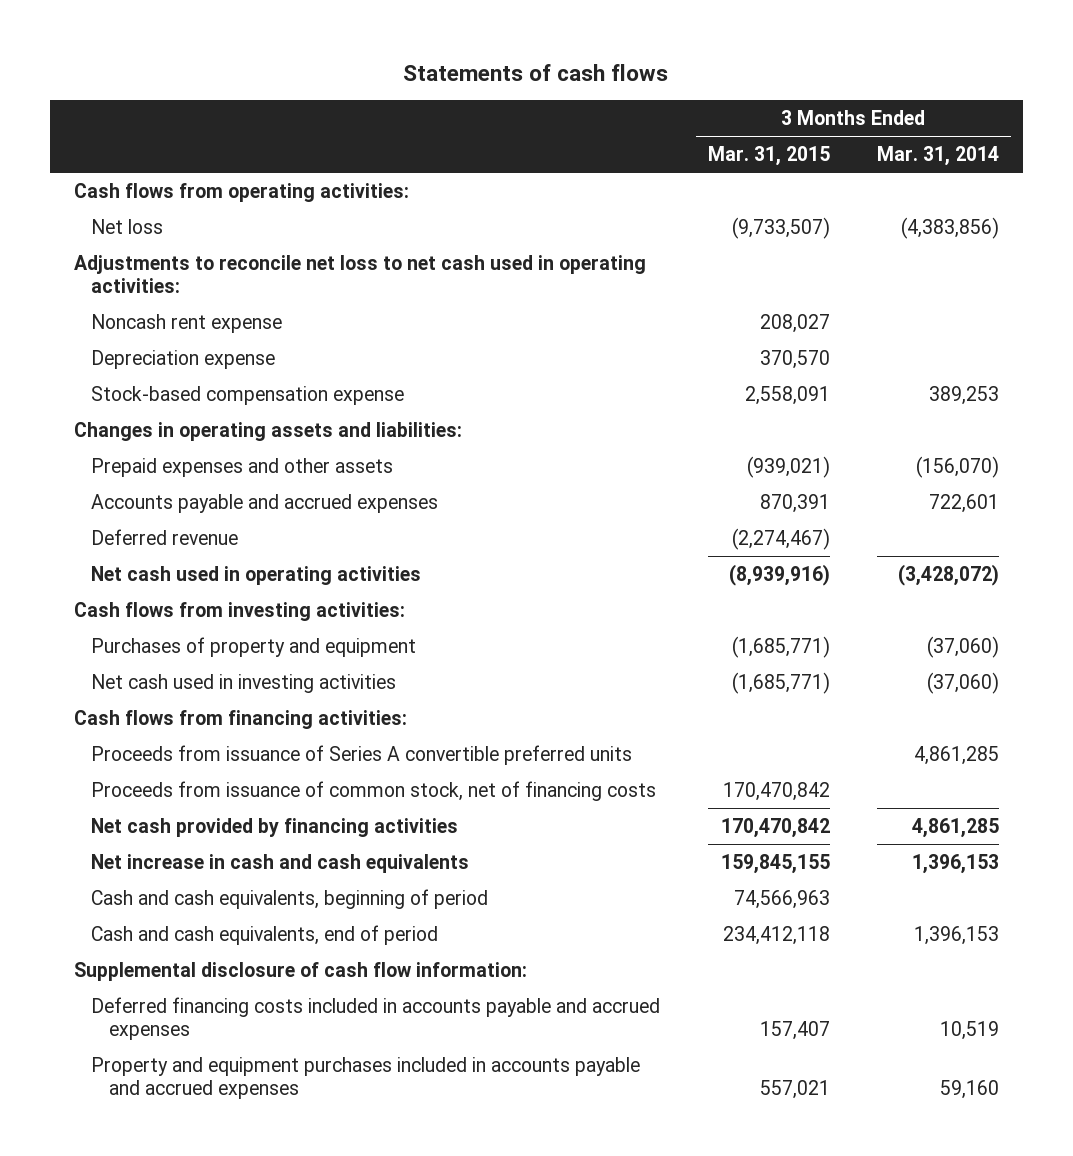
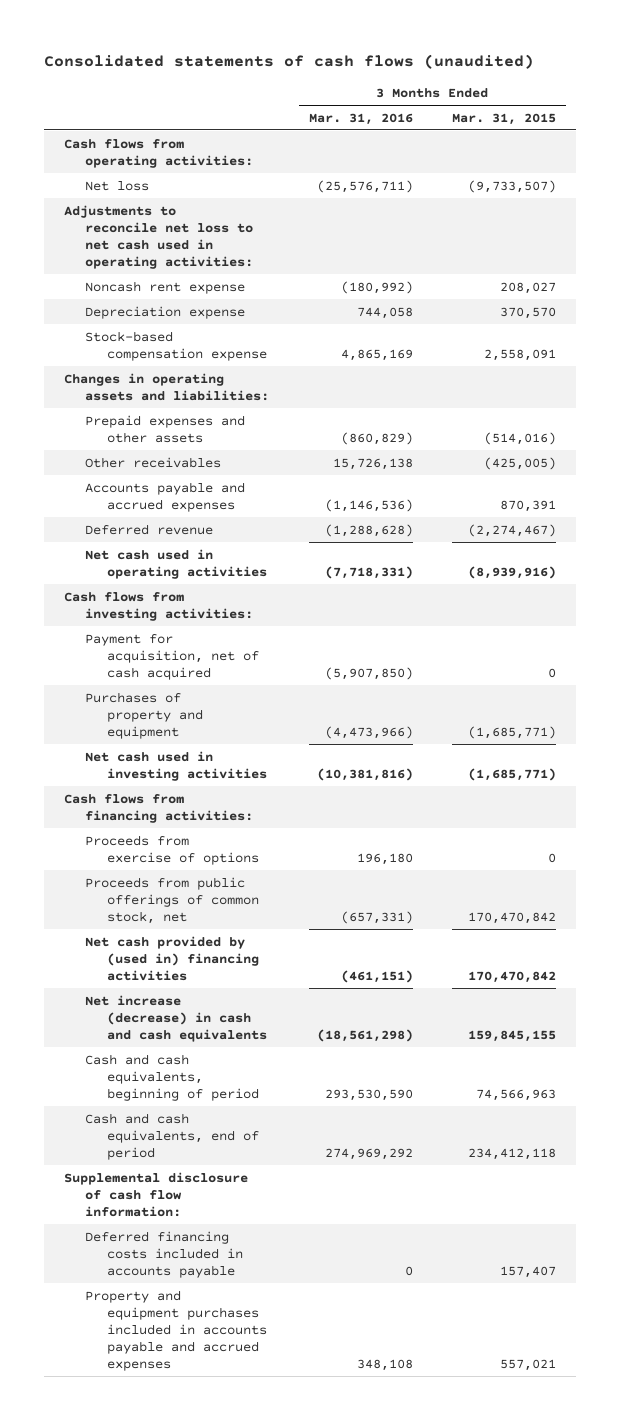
[403,63,669,81] Statements of cash flows -> [44,54,535,70] Consolidated statements of cash flows (unaudited)
[877,146,1000,167] Mar. 31, 2014 -> none
none -> [308,112,413,125] Mar. 31, 2016
[746,455,830,478] (939,021) -> [484,431,557,445] (514,016)
none -> [85,456,222,468] Other receivables
none -> [85,633,259,680] Payment for acquisition, net of cash acquired
[91,744,633,765] Proceeds from issuance of Series A convertible preferred units -> none
none -> [85,834,259,865] Proceeds from exercise of options
[91,780,657,801] Proceeds from issuance of common stock, net of financing costs -> [85,876,259,924] Proceeds from public offerings of common stock, net
[91,817,459,837] Net cash provided by financing activities -> [85,935,259,981] Net cash provided by (used in) financing activities
[91,853,470,873] Net increase in cash and cash equivalents -> [85,994,267,1042] Net increase (decrease) in cash and cash equivalents
[91,996,661,1040] Deferred financing costs included in accounts payable and accrued expenses -> [85,1230,243,1278] Deferred financing costs included in accounts payable

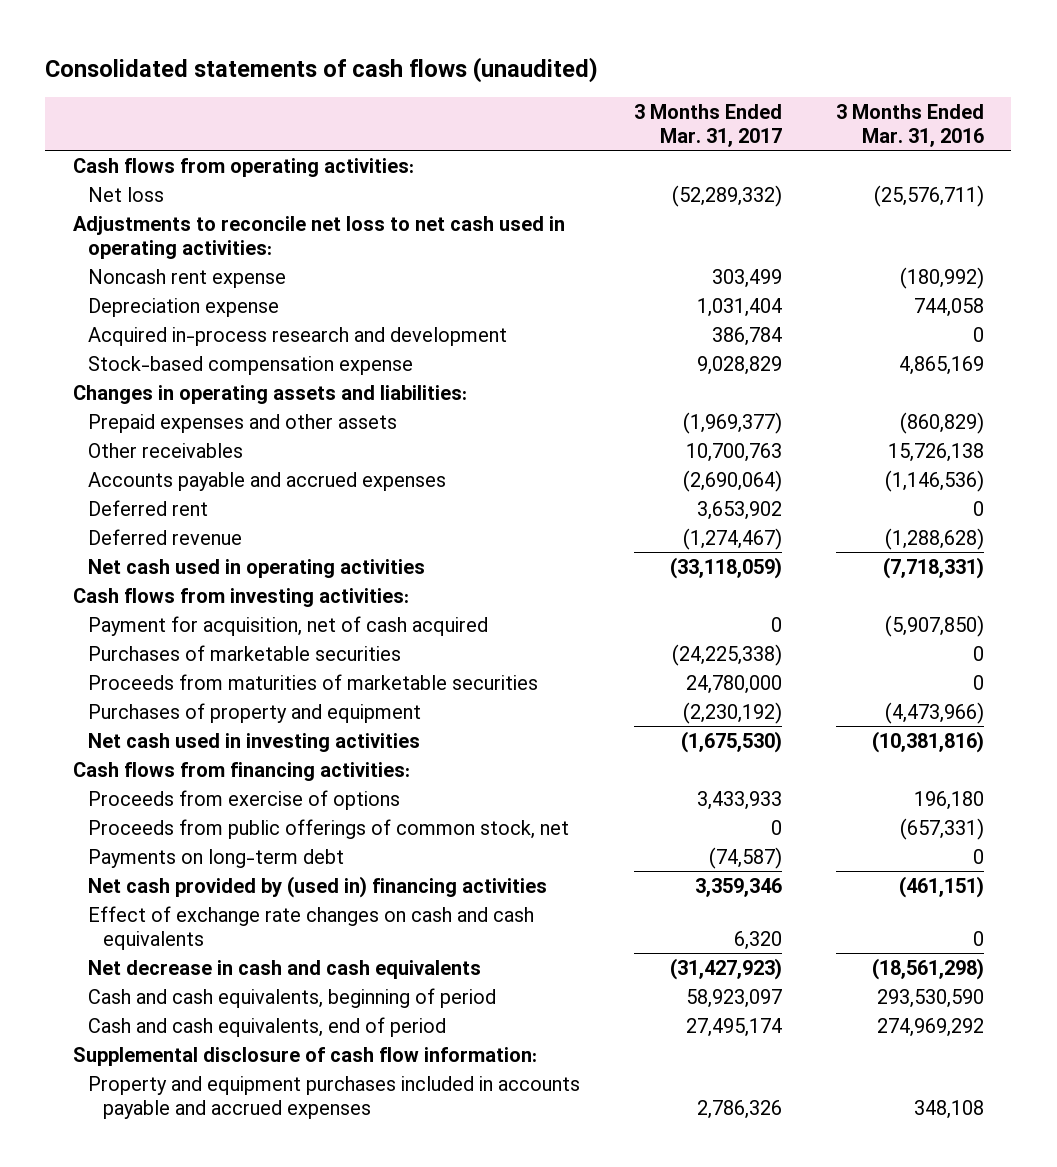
[452,112,557,125] Mar. 31, 2015 -> none
none -> [633,103,782,147] 3 Months Ended Mar. 31, 2017
none -> [87,326,507,346] Acquired in-process research and development
none -> [87,499,208,516] Deferred rent
none -> [87,644,401,661] Purchases of marketable securities
none -> [87,673,538,690] Proceeds from maturities of marketable securities
none -> [87,848,344,868] Payments on long-term debt
none -> [87,905,534,950] Effect of exchange rate changes on cash and cash equivalents
[85,994,267,1042] Net increase (decrease) in cash and cash equivalents -> [87,959,481,979] Net decrease in cash and cash equivalents
[85,1230,243,1278] Deferred financing costs included in accounts payable -> none

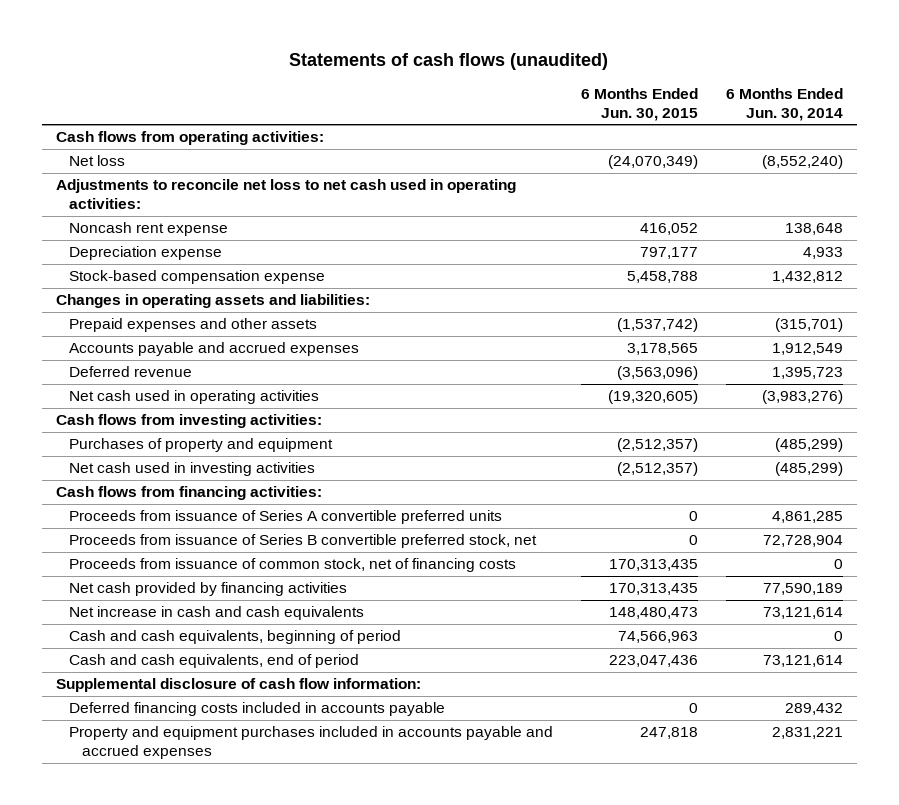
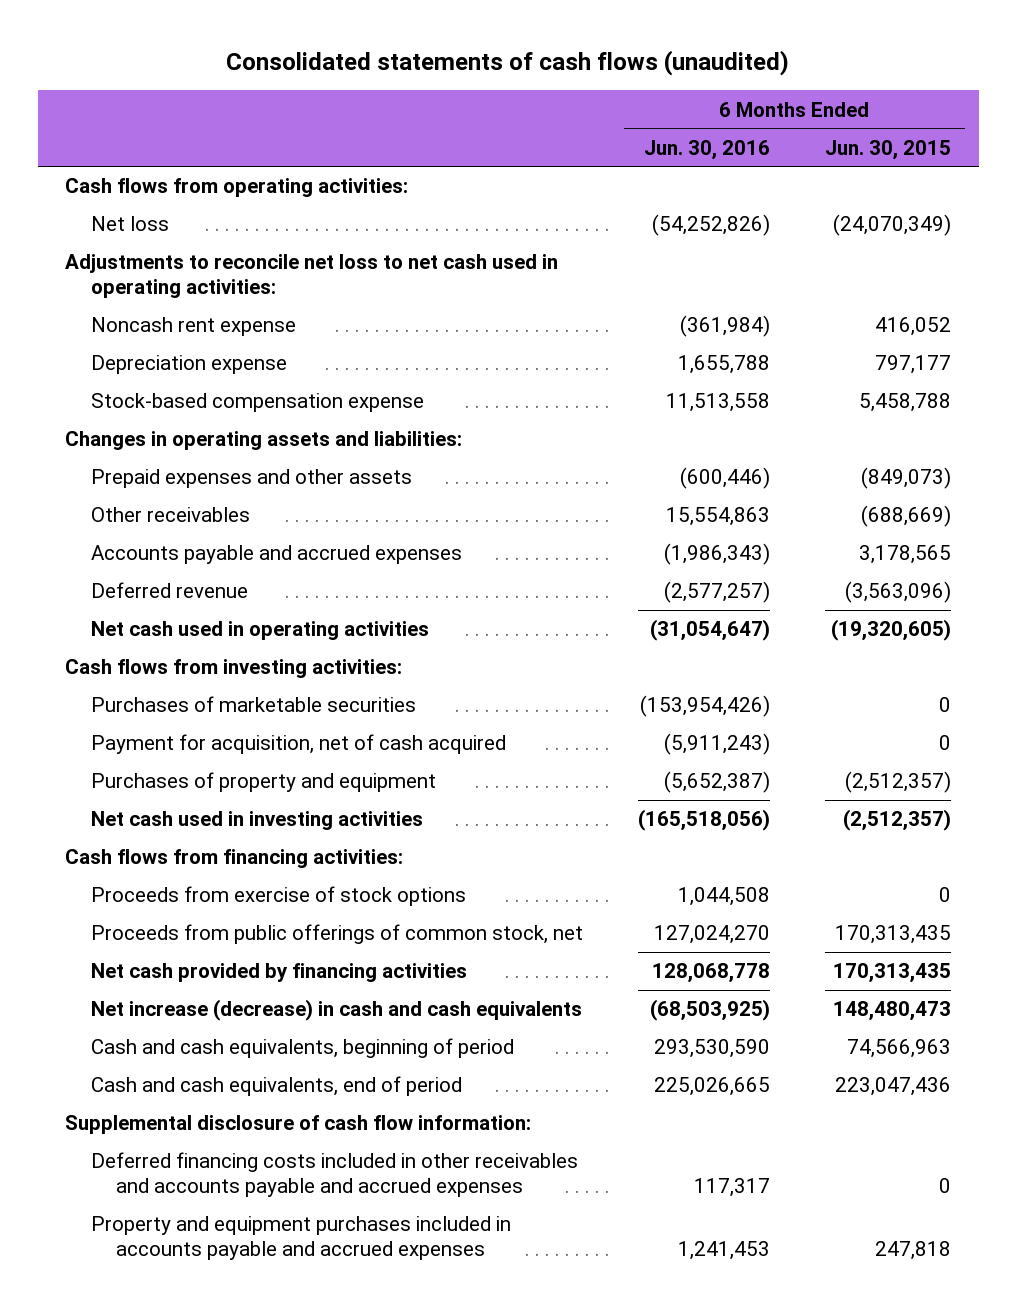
[289,52,609,70] Statements of cash flows (unaudited) -> [226,49,790,76] Consolidated statements of cash flows (unaudited)
[725,87,843,121] 6 Months Ended Jun. 30, 2014 -> none
none -> [643,139,770,160] Jun. 30, 2016
[616,318,698,333] (1,537,742) -> [860,467,951,490] (849,073)
none -> [90,507,250,523] Other receivables
none -> [90,696,416,713] Purchases of marketable securities
none -> [90,734,506,755] Payment for acquisition, net of cash acquired
[69,510,503,525] Proceeds from issuance of Series A convertible preferred units -> none
[69,534,538,549] Proceeds from issuance of Series B convertible preferred stock, net -> none
none -> [90,886,466,907] Proceeds from exercise of stock options
[69,558,517,573] Proceeds from issuance of common stock, net of financing costs -> [90,924,583,945] Proceeds from public offerings of common stock, net
[69,606,365,621] Net increase in cash and cash equivalents -> [90,999,582,1022] Net increase (decrease) in cash and cash equivalents
[69,702,446,717] Deferred financing costs included in accounts payable -> [90,1152,578,1197] Deferred financing costs included in other receivables and accounts payable and accrued expenses

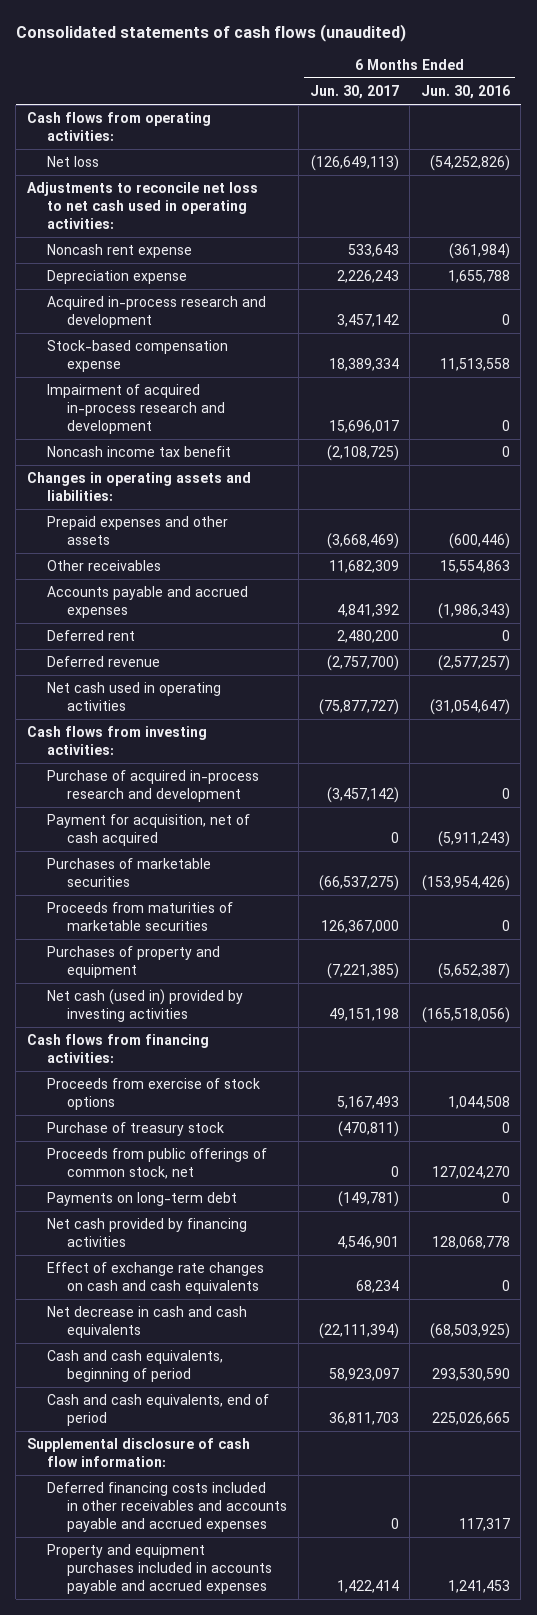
[824,139,951,160] Jun. 30, 2015 -> none
none -> [309,84,399,99] Jun. 30, 2017
none -> [47,296,267,329] Acquired in-process research and development
none -> [47,384,226,435] Impairment of acquired in-process research and development
none -> [47,446,232,458] Noncash income tax benefit
none -> [47,630,136,642] Deferred rent
none -> [47,770,260,803] Purchase of acquired in-process research and development
[90,696,416,713] Purchases of marketable securities -> [47,858,212,888] Purchases of marketable securities
none -> [47,902,234,932] Proceeds from maturities of marketable securities
[90,811,423,831] Net cash used in investing activities -> [47,989,244,1023] Net cash (used in) provided by investing activities
none -> [47,1122,225,1137] Purchase of treasury stock
none -> [47,1192,238,1207] Payments on long-term debt
none -> [47,1262,265,1295] Effect of exchange rate changes on cash and cash equivalents
[90,999,582,1022] Net increase (decrease) in cash and cash equivalents -> [47,1306,248,1339] Net decrease in cash and cash equivalents

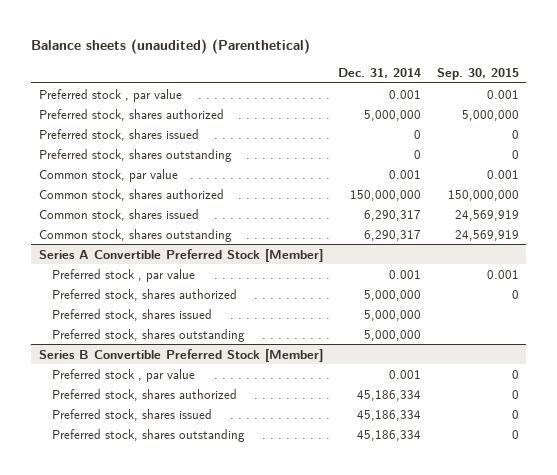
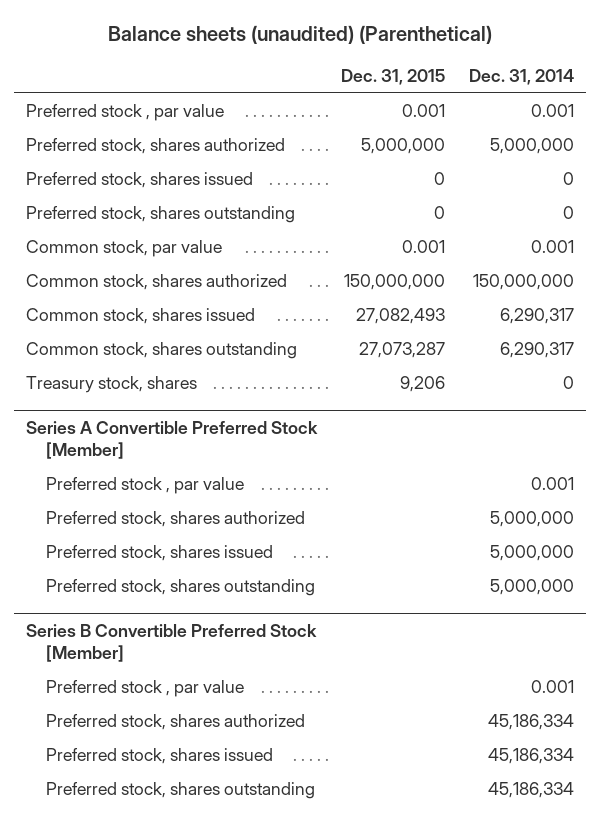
[436,67,519,80] Sep. 30, 2015 -> none
none -> [341,68,446,85] Dec. 31, 2015
none -> [26,376,198,394] Treasury stock, shares

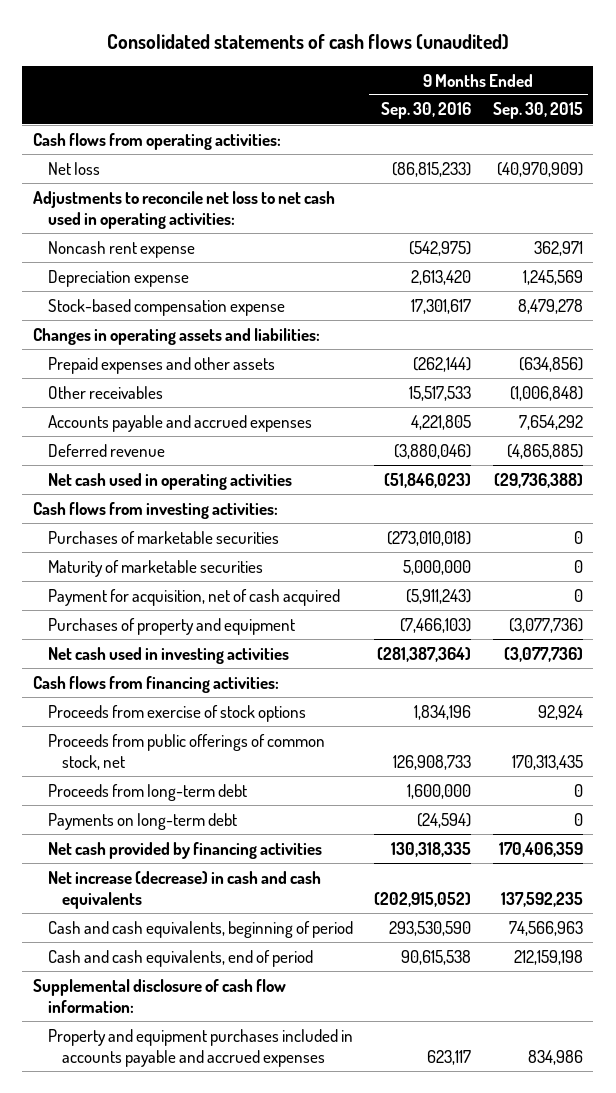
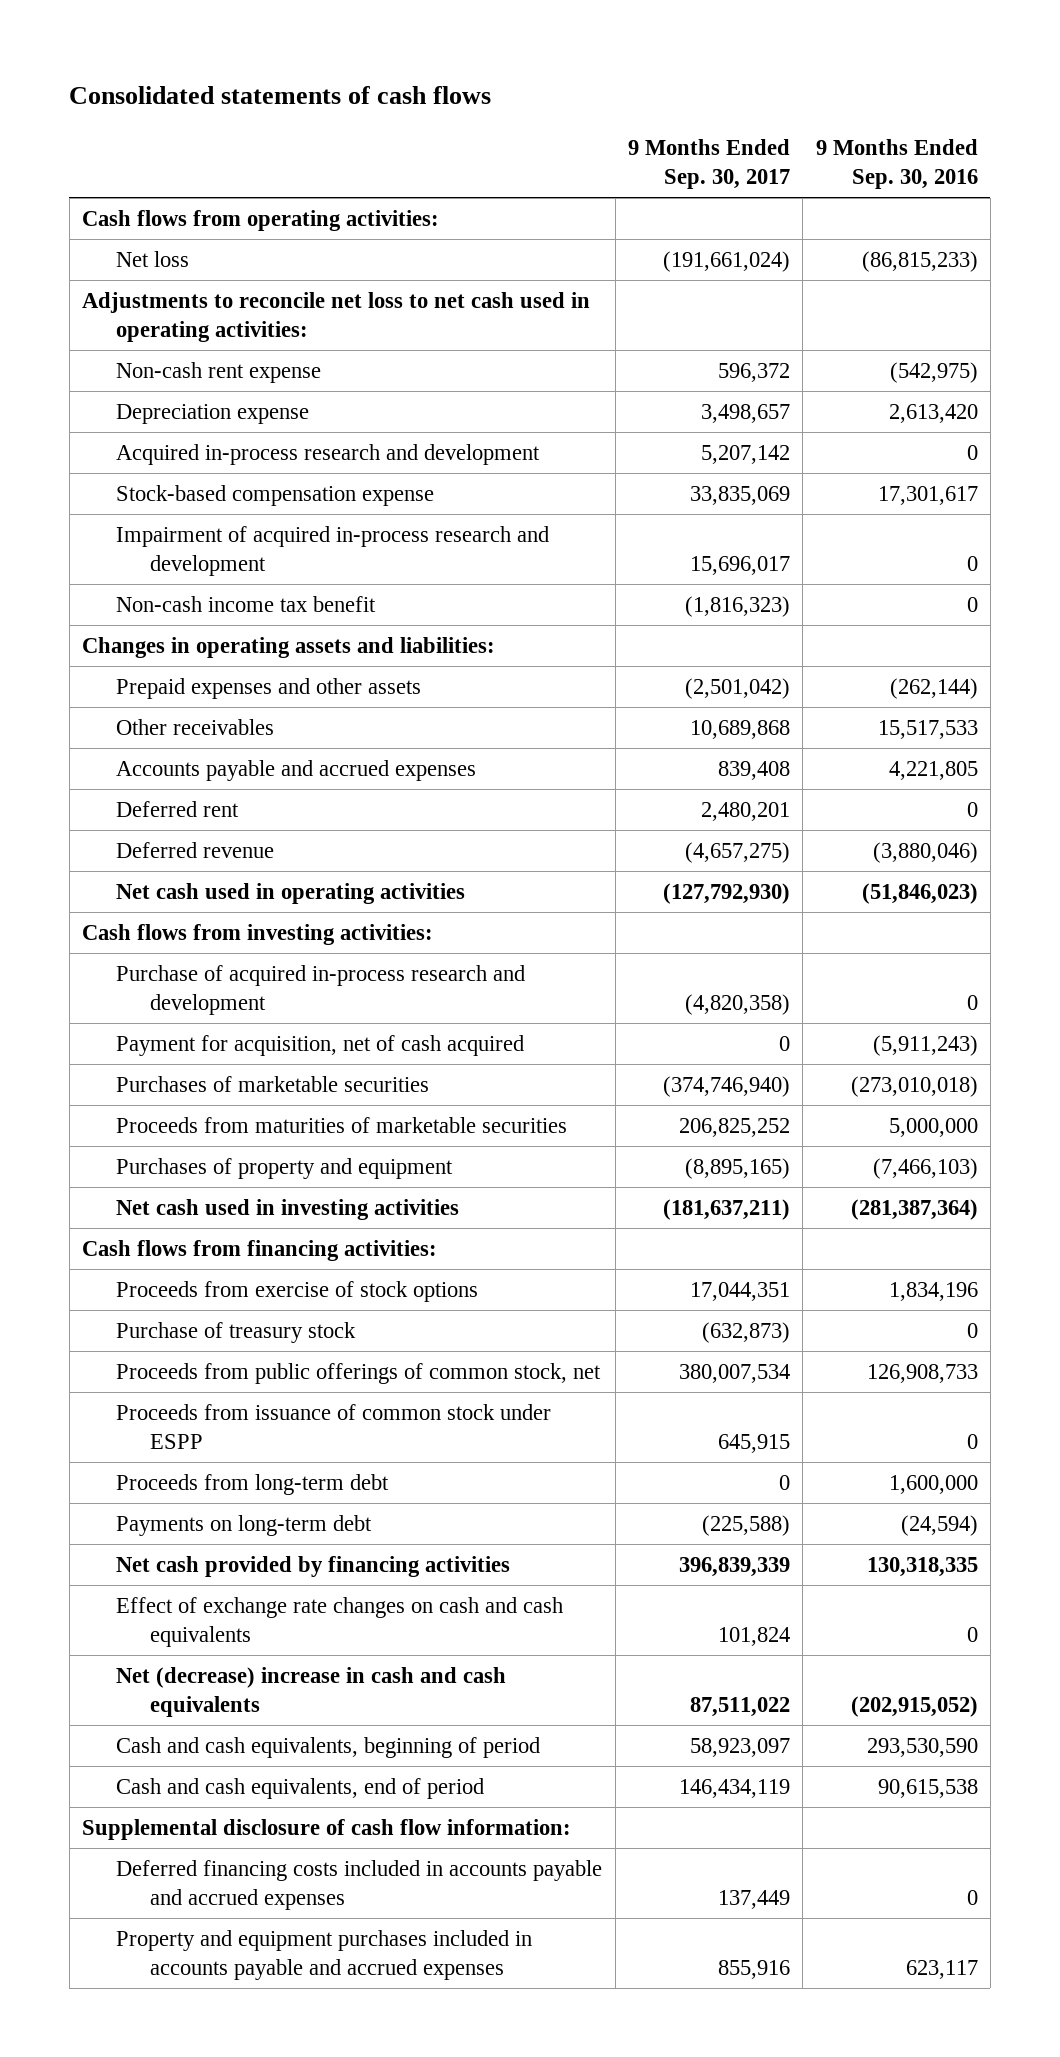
[106,34,509,51] Consolidated statements of cash flows (unaudited) -> [69,86,492,105] Consolidated statements of cash flows
[492,102,583,120] Sep. 30, 2015 -> none
none -> [627,139,790,189] 9 Months Ended Sep. 30, 2017
[47,240,195,258] Noncash rent expense -> [116,361,322,383] Non-cash rent expense
none -> [116,443,541,465] Acquired in-process research and development
none -> [116,525,550,576] Impairment of acquired in-process research and development
none -> [116,595,377,612] Non-cash income tax benefit
none -> [116,800,240,817] Deferred rent
[47,559,263,577] Maturity of marketable securities -> none
none -> [116,964,526,1015] Purchase of acquired in-process research and development
[47,530,279,544] Purchases of marketable securities -> [116,1075,430,1092] Purchases of marketable securities
none -> [116,1116,568,1133] Proceeds from maturities of marketable securities
none -> [116,1321,357,1343] Purchase of treasury stock
none -> [116,1403,552,1449] Proceeds from issuance of common stock under ESPP
none -> [116,1596,564,1647] Effect of exchange rate changes on cash and cash equivalents
[47,870,321,910] Net increase (decrease) in cash and cash equivalents -> [116,1666,507,1717] Net (decrease) increase in cash and cash equivalents
none -> [116,1859,603,1910] Deferred financing costs included in accounts payable and accrued expenses

